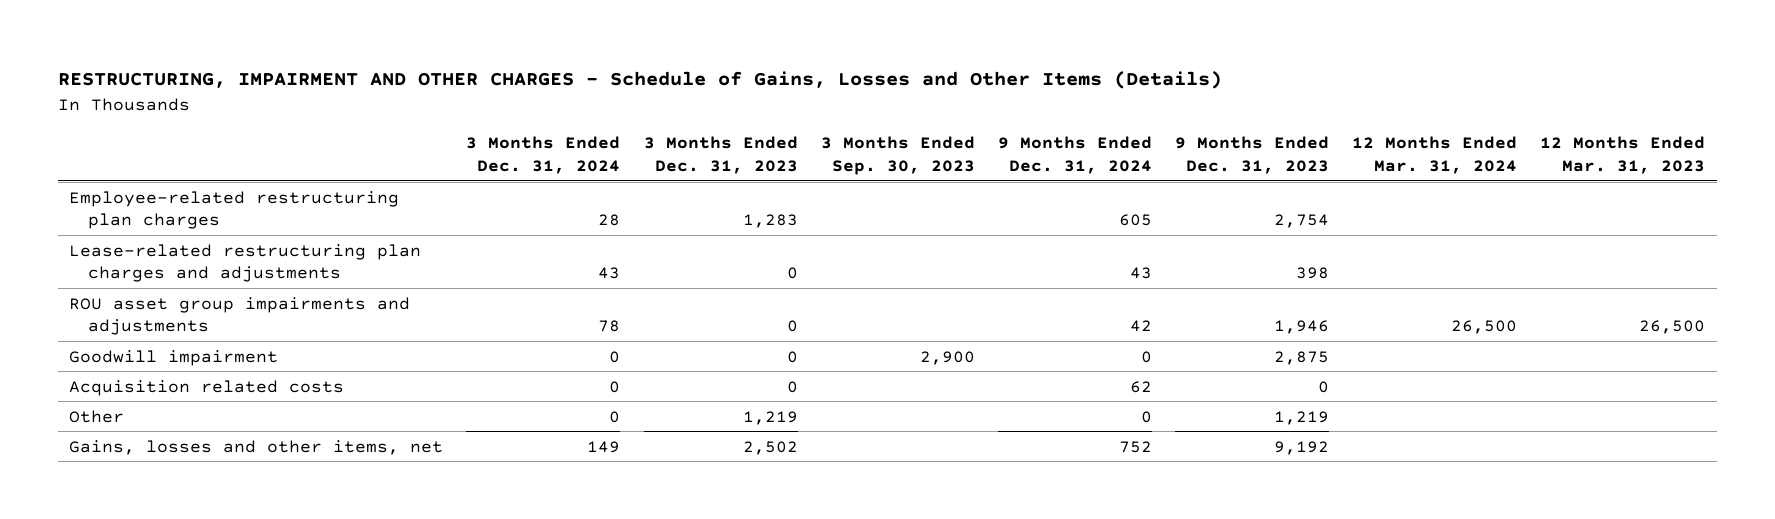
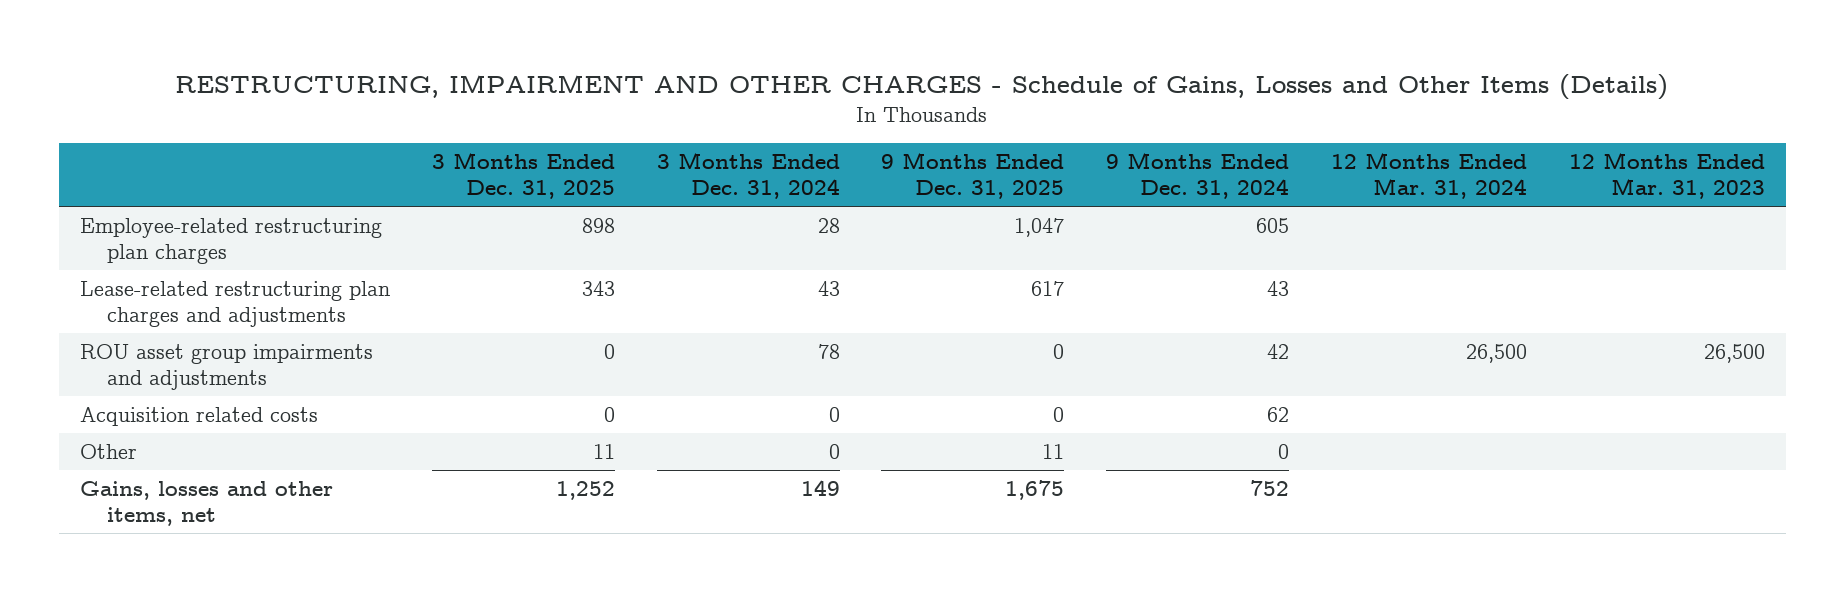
[643,136,798,174] 3 Months Ended Dec. 31, 2023 -> none
[820,136,975,175] 3 Months Ended Sep. 30, 2023 -> none
[1175,136,1330,174] 9 Months Ended Dec. 31, 2023 -> none
none -> [431,152,615,200] 3 Months Ended Dec. 31, 2025
none -> [881,152,1065,200] 9 Months Ended Dec. 31, 2025
[69,349,279,366] Goodwill impairment -> none

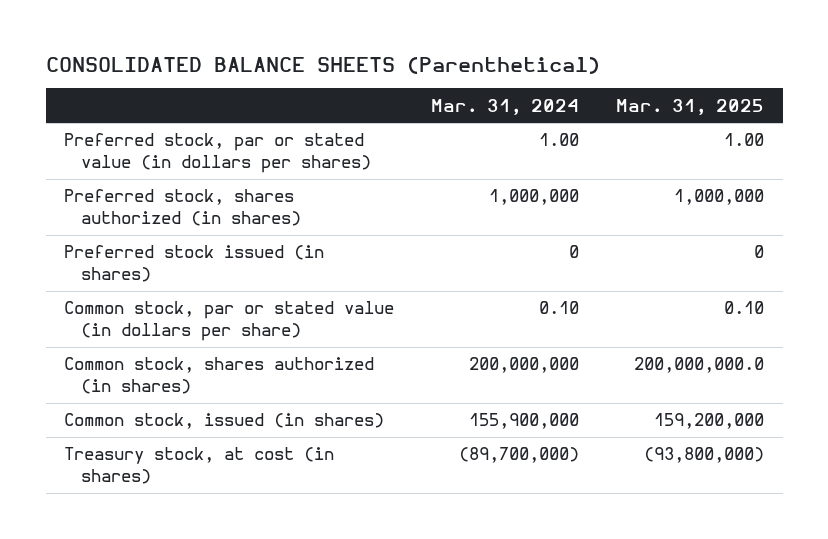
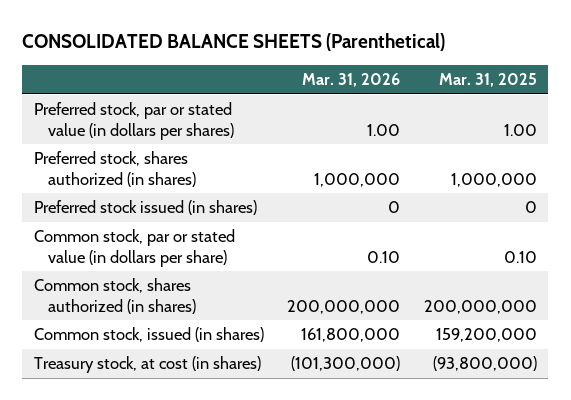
[431,98,580,115] Mar. 31, 2024 -> none
none -> [302,72,401,87] Mar. 31, 2026
[634,357,765,374] 200,000,000.0 -> [423,299,537,314] 200,000,000

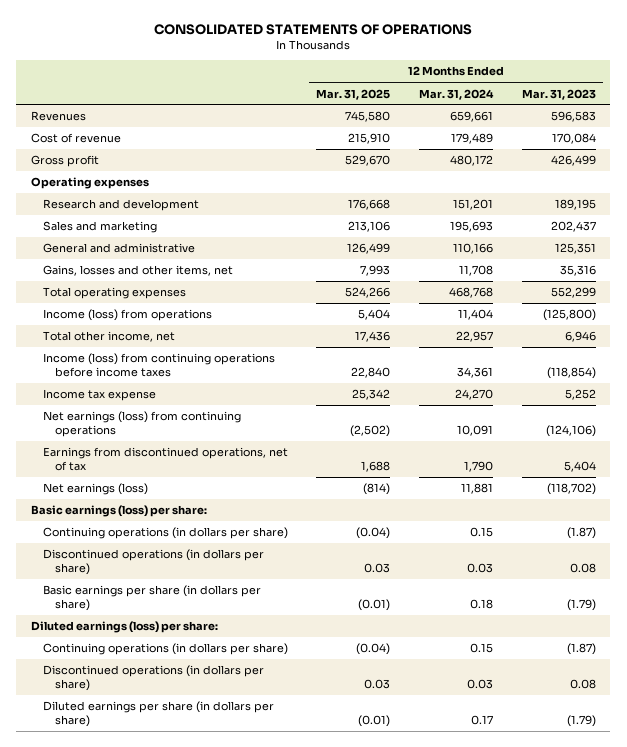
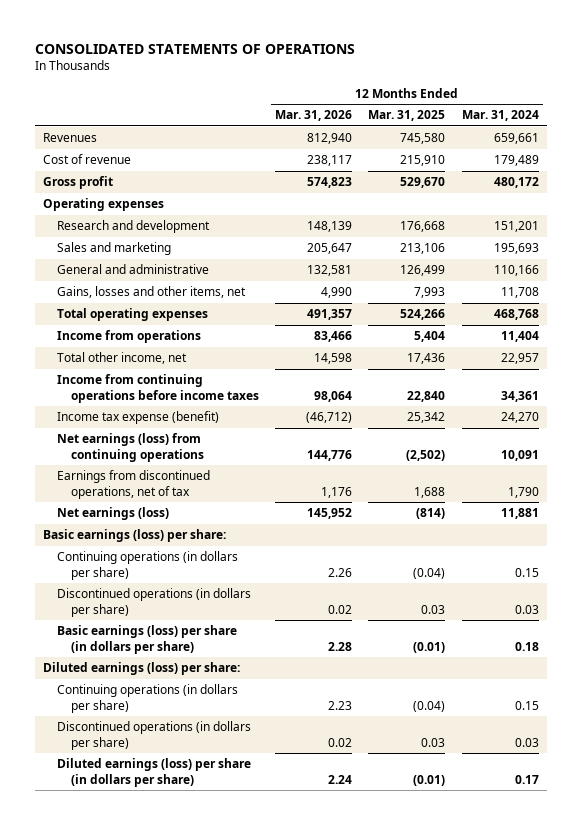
[521,88,596,100] Mar. 31, 2023 -> none
none -> [275,110,353,122] Mar. 31, 2026
[42,309,212,322] Income (loss) from operations -> [57,330,202,344] Income from operations
[42,353,275,378] Income (loss) from continuing operations before income taxes -> [57,374,260,403] Income from continuing operations before income taxes
[42,389,156,402] Income tax expense -> [57,411,220,425] Income tax expense (benefit)
[42,585,261,612] Basic earnings per share (in dollars per share) -> [57,625,238,654] Basic earnings (loss) per share (in dollars per share)
[42,701,274,728] Diluted earnings per share (in dollars per share) -> [57,758,252,787] Diluted earnings (loss) per share (in dollars per share)

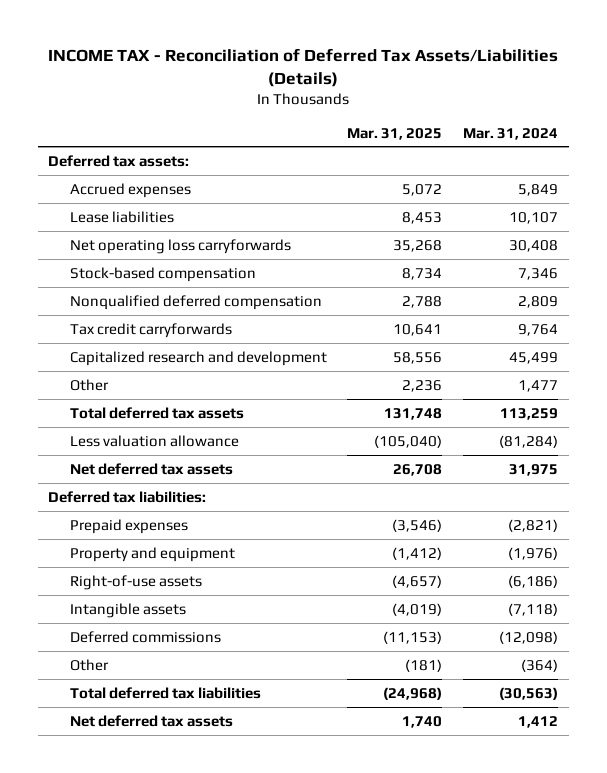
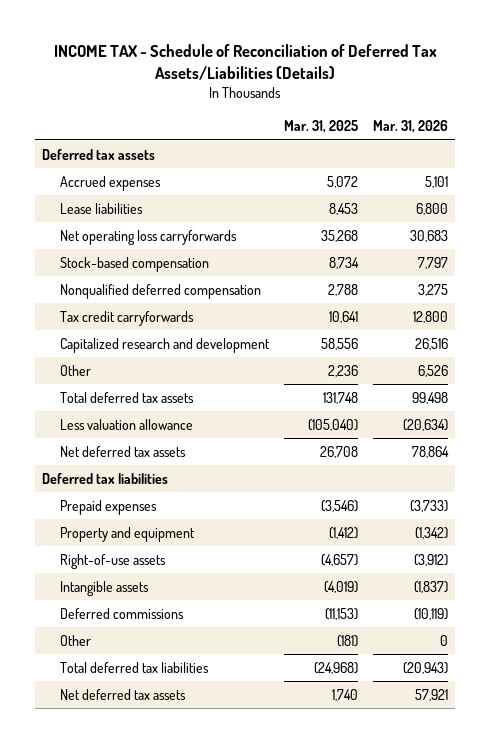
[48,47,559,87] INCOME TAX - Reconciliation of Deferred Tax Assets/Liabilities (Details) -> [54,44,438,81] INCOME TAX - Schedule of Reconciliation of Deferred Tax Assets/Liabilities (Details)
[463,127,559,140] Mar. 31, 2024 -> none
none -> [372,120,448,134] Mar. 31, 2026
[48,154,190,167] Deferred tax assets: -> [42,148,156,160] Deferred tax assets
[48,490,207,503] Deferred tax liabilities: -> [42,472,169,484] Deferred tax liabilities

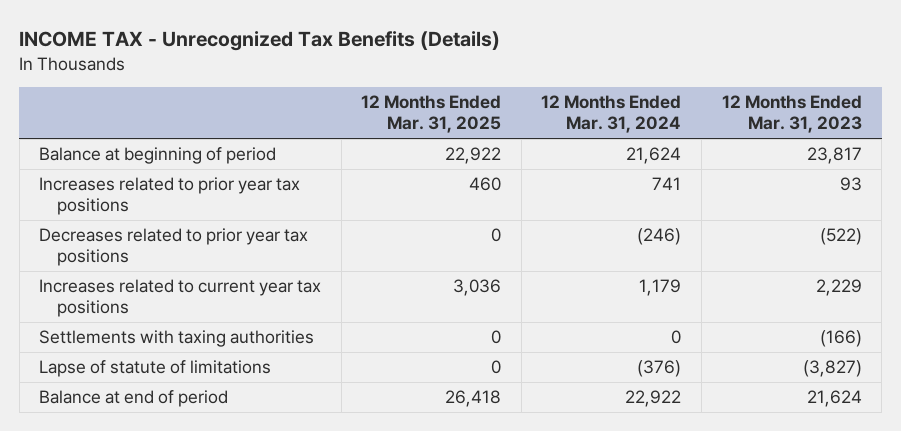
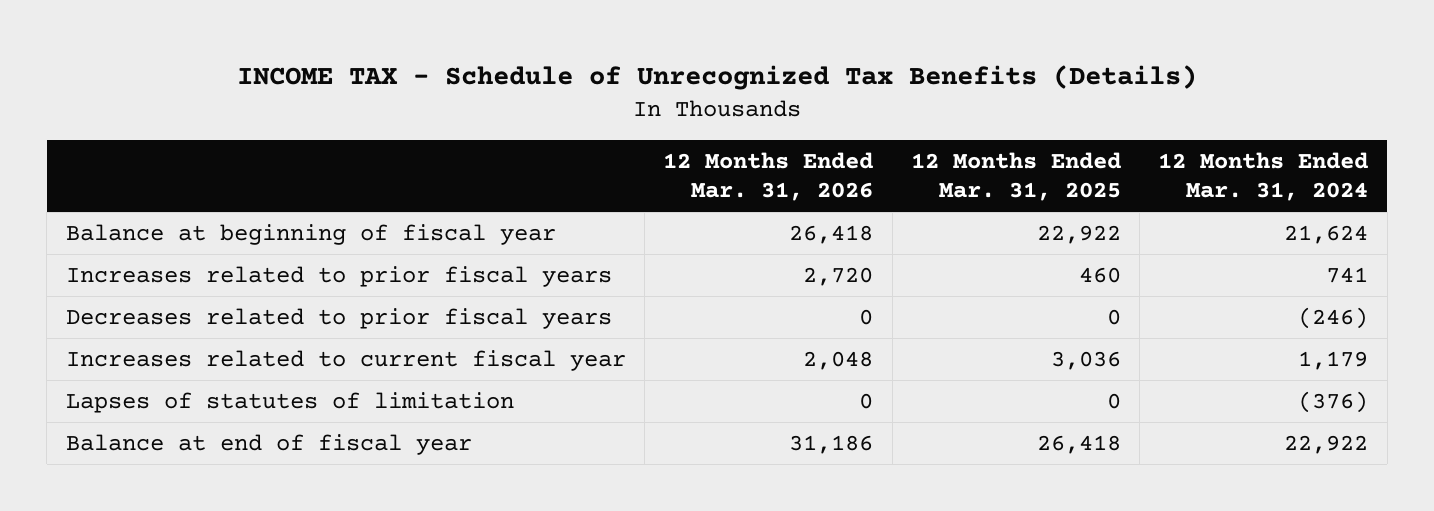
[19,31,501,52] INCOME TAX - Unrecognized Tax Benefits (Details) -> [237,65,1198,91] INCOME TAX - Schedule of Unrecognized Tax Benefits (Details)
[721,95,862,134] 12 Months Ended Mar. 31, 2023 -> none
none -> [663,151,874,202] 12 Months Ended Mar. 31, 2026
[39,330,315,348] Settlements with taxing authorities -> none
[39,147,277,165] Balance at beginning of period -> [65,223,556,245] Balance at beginning of fiscal year
[39,177,301,216] Increases related to prior year tax positions -> [65,265,612,287] Increases related to prior fiscal years
[39,228,309,267] Decreases related to prior year tax positions -> [65,307,612,329] Decreases related to prior fiscal years
[39,279,322,318] Increases related to current year tax positions -> [65,349,626,371] Increases related to current fiscal year
[39,360,272,378] Lapse of statute of limitations -> [65,391,514,413] Lapses of statutes of limitation
[39,390,229,408] Balance at end of period -> [65,433,472,455] Balance at end of fiscal year

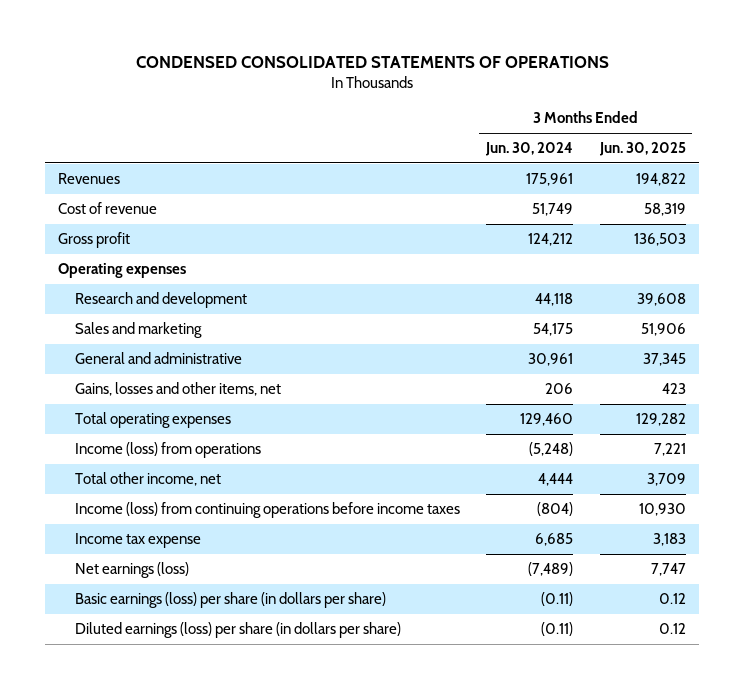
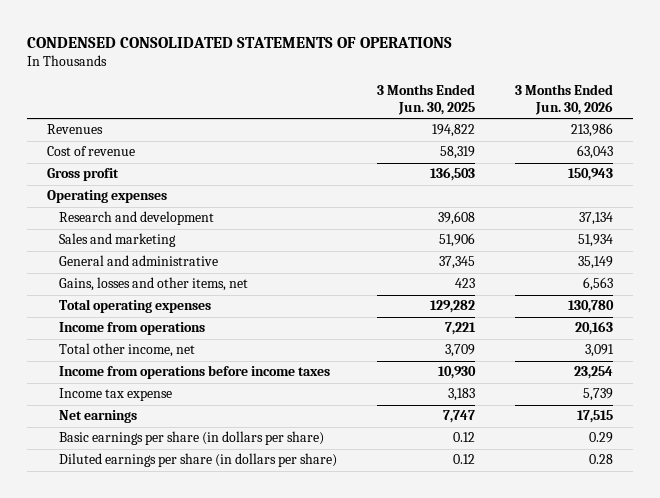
[485,142,574,157] Jun. 30, 2024 -> none
none -> [515,83,614,115] 3 Months Ended Jun. 30, 2026
[74,442,261,459] Income (loss) from operations -> [59,322,206,336] Income from operations
[74,502,460,519] Income (loss) from continuing operations before income taxes -> [59,365,331,380] Income from operations before income taxes
[74,562,189,579] Net earnings (loss) -> [59,410,138,424] Net earnings
[74,592,386,609] Basic earnings (loss) per share (in dollars per share) -> [59,431,325,446] Basic earnings per share (in dollars per share)
[74,622,401,639] Diluted earnings (loss) per share (in dollars per share) -> [59,453,338,468] Diluted earnings per share (in dollars per share)

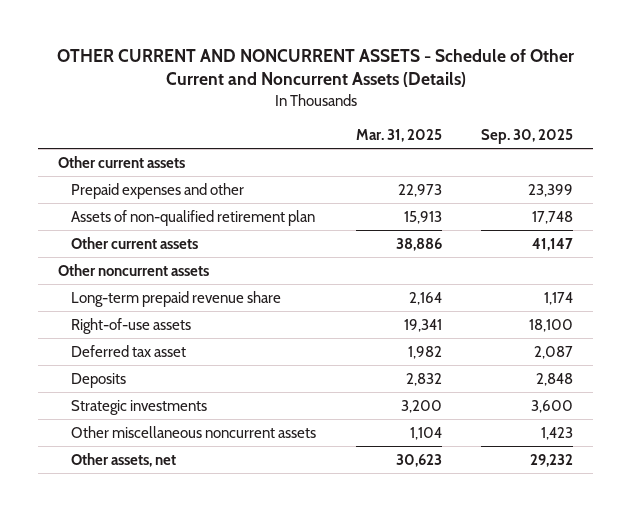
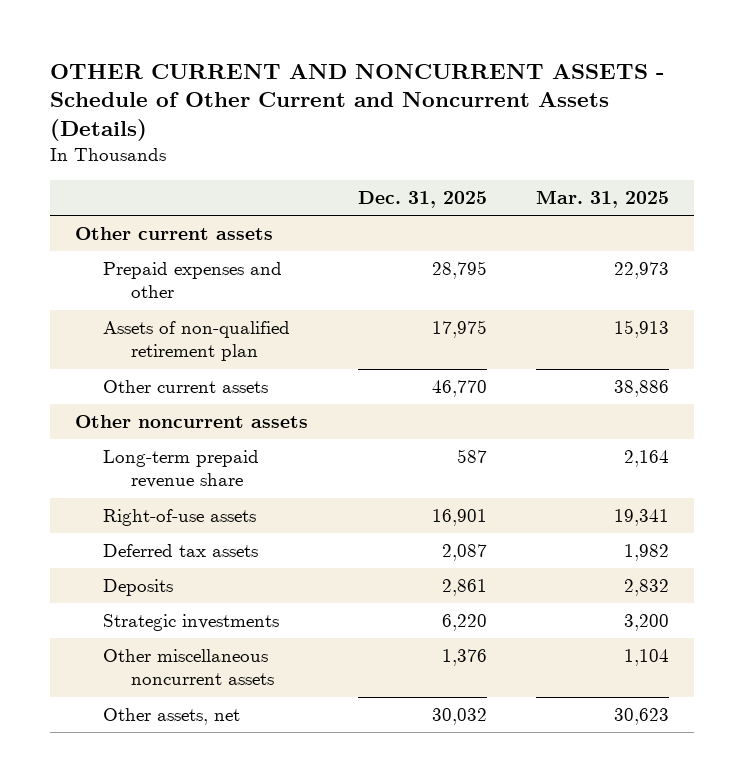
[481,128,574,144] Sep. 30, 2025 -> none
none -> [357,190,487,208] Dec. 31, 2025
[71,344,187,357] Deferred tax asset -> [103,544,259,558] Deferred tax assets

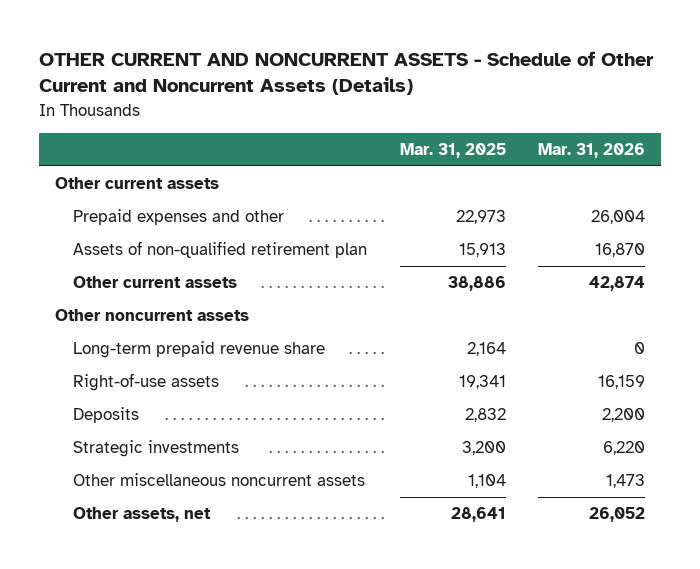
[357,190,487,208] Dec. 31, 2025 -> none
none -> [538,143,646,159] Mar. 31, 2026
[103,544,259,558] Deferred tax assets -> none
[614,708,670,726] 30,623 -> [450,507,506,523] 28,641

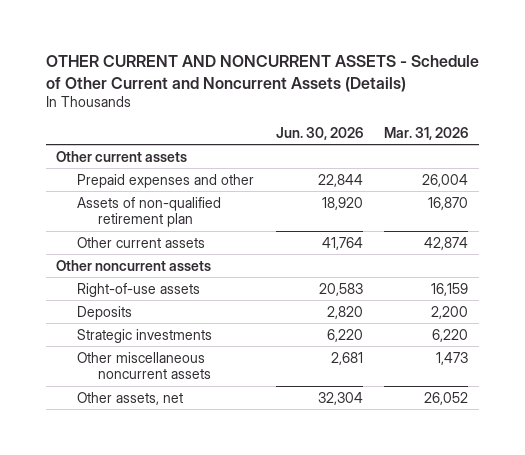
[399,143,506,159] Mar. 31, 2025 -> none
none -> [275,126,363,140] Jun. 30, 2026
[73,341,326,359] Long-term prepaid revenue share -> none

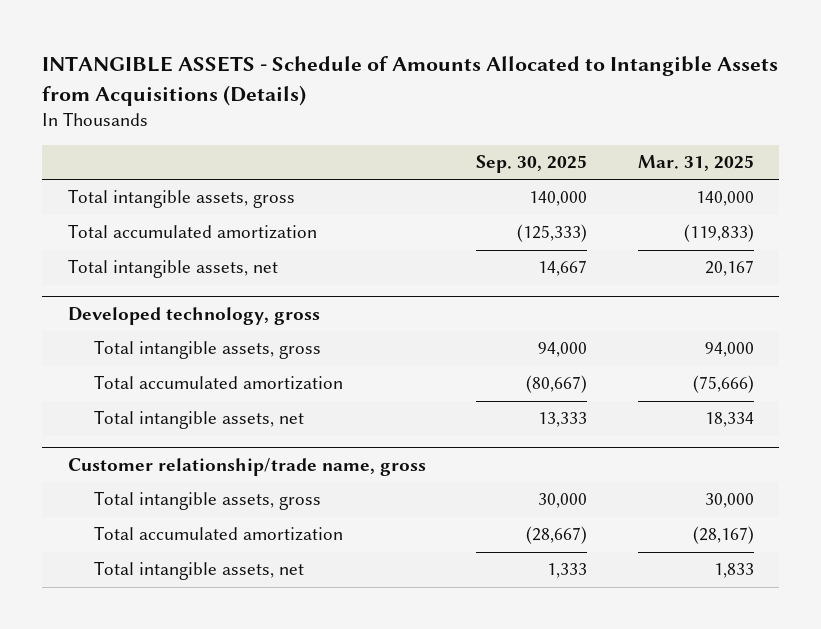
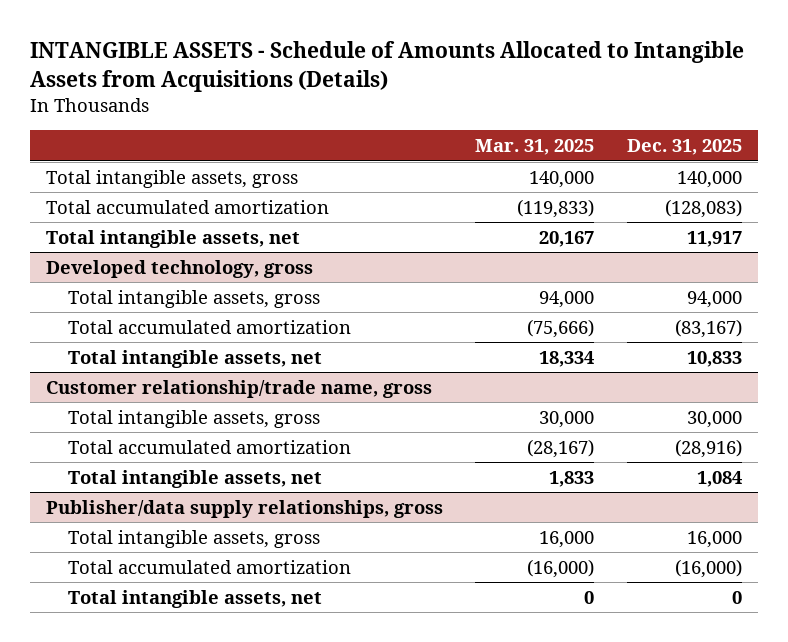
[476,155,588,174] Sep. 30, 2025 -> none
none -> [626,139,742,156] Dec. 31, 2025
none -> [45,499,443,518] Publisher/data supply relationships, gross
none -> [68,529,321,548] Total intangible assets, gross
none -> [68,559,352,574] Total accumulated amortization
none -> [68,589,323,608] Total intangible assets, net

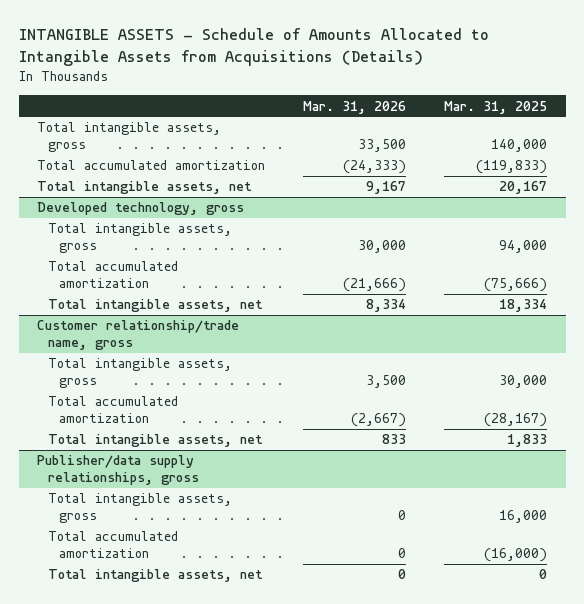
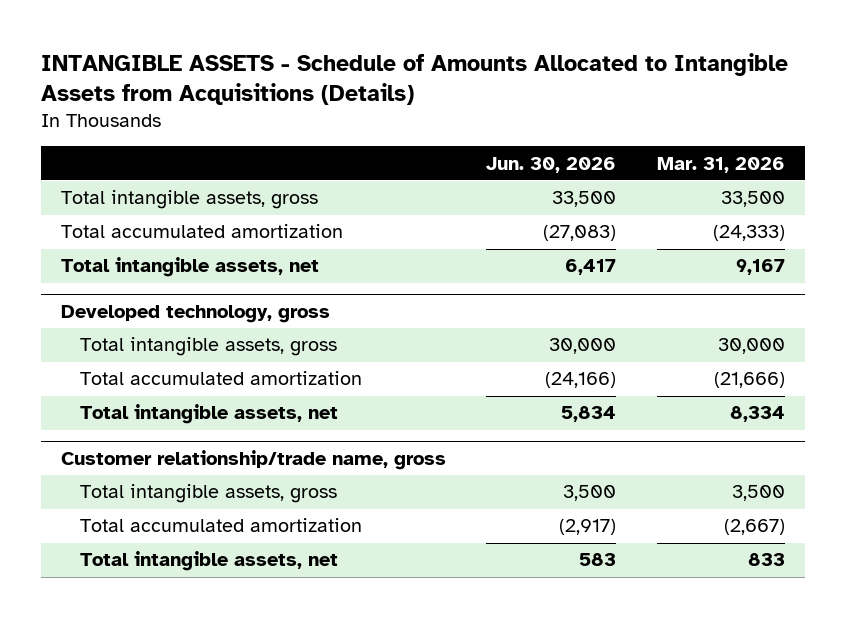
[444,100,548,114] Mar. 31, 2025 -> none
none -> [486,156,617,173] Jun. 30, 2026
[37,455,200,486] Publisher/data supply relationships, gross -> none
[48,493,233,524] Total intangible assets, gross -> none
[48,531,179,559] Total accumulated amortization -> none
[48,569,264,583] Total intangible assets, net -> none

